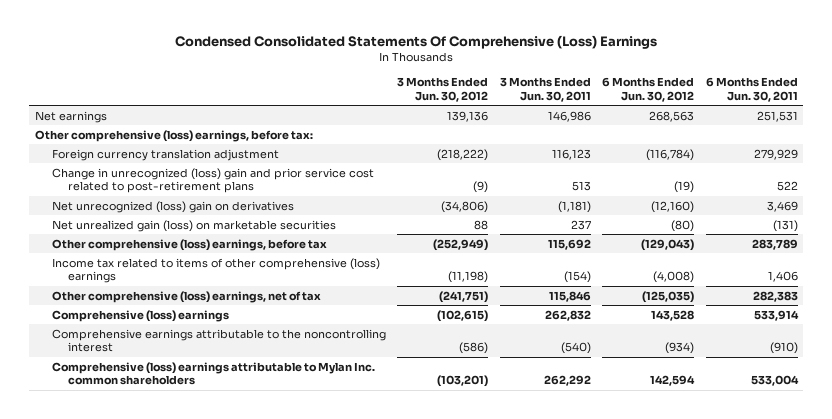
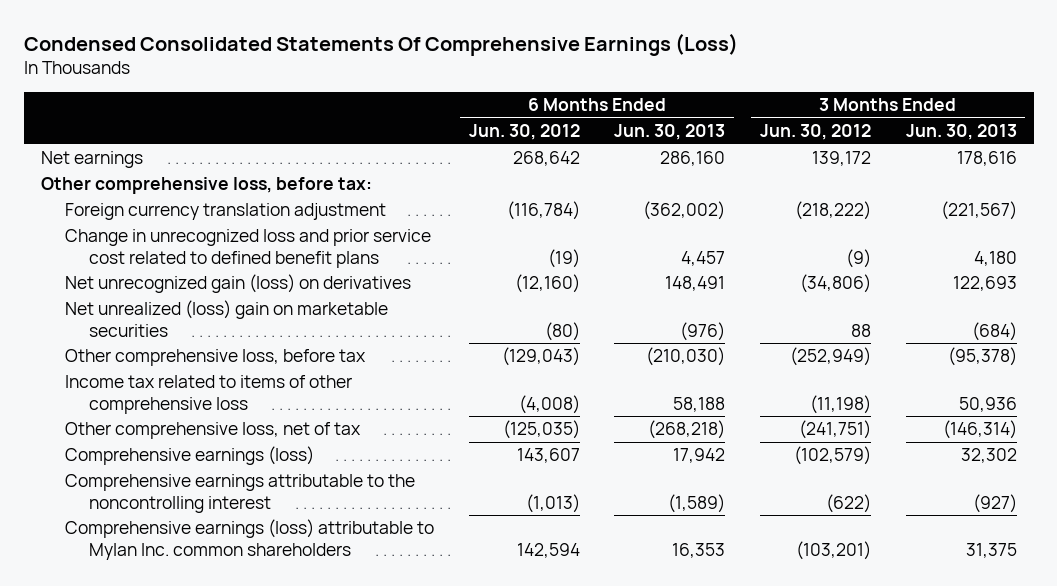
[175,35,658,50] Condensed Consolidated Statements Of Comprehensive (Loss) Earnings -> [23,32,738,56] Condensed Consolidated Statements Of Comprehensive Earnings (Loss)
[499,77,591,102] 3 Months Ended Jun. 30, 2011 -> none
[705,77,798,102] 6 Months Ended Jun. 30, 2011 -> none
none -> [614,124,726,141] Jun. 30, 2013
none -> [905,124,1017,141] Jun. 30, 2013
[447,110,489,122] 139,136 -> [811,151,871,167] 139,172
[649,110,695,122] 268,563 -> [512,151,580,167] 268,642
[34,129,313,142] Other comprehensive (loss) earnings, before tax: -> [40,177,372,195] Other comprehensive loss, before tax:
[51,167,374,194] Change in unrecognized (loss) gain and prior service cost related to post-retirement plans -> [64,229,431,268] Change in unrecognized loss and prior service cost related to defined benefit plans
[51,200,294,213] Net unrecognized (loss) gain on derivatives -> [64,274,411,294] Net unrecognized gain (loss) on derivatives
[51,219,336,232] Net unrealized gain (loss) on marketable securities -> [64,300,388,337] Net unrealized (loss) gain on marketable securities
[51,238,327,251] Other comprehensive (loss) earnings, before tax -> [64,349,366,367] Other comprehensive loss, before tax
[51,257,380,284] Income tax related to items of other comprehensive (loss) earnings -> [64,375,352,414] Income tax related to items of other comprehensive loss
[51,290,321,303] Other comprehensive (loss) earnings, net of tax -> [64,422,361,440] Other comprehensive loss, net of tax
[51,309,229,322] Comprehensive (loss) earnings -> [64,446,314,466] Comprehensive earnings (loss)
[437,309,489,322] (102,615) -> [793,446,871,466] (102,579)
[651,309,695,321] 143,528 -> [516,448,580,464] 143,607
[459,342,489,355] (586) -> [825,493,871,513] (622)
[665,342,695,355] (934) -> [525,493,580,513] (1,013)
[51,361,375,386] Comprehensive (loss) earnings attributable to Mylan Inc. common shareholders -> [64,519,434,560] Comprehensive earnings (loss) attributable to Mylan Inc. common shareholders

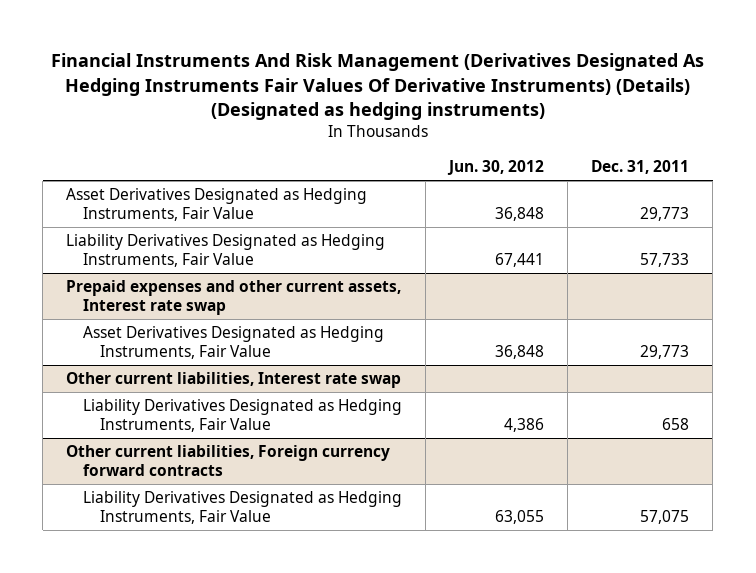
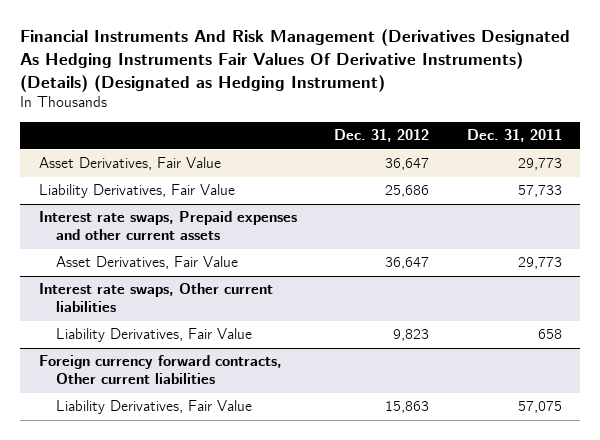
[50,53,704,120] Financial Instruments And Risk Management (Derivatives Designated As Hedging Instruments Fair Values Of Derivative Instruments) (Details) (Designated as hedging instruments) -> [19,29,570,92] Financial Instruments And Risk Management (Derivatives Designated As Hedging Instruments Fair Values Of Derivative Instruments) (Details) (Designated as Hedging Instrument)
[447,160,545,176] Jun. 30, 2012 -> none
none -> [334,129,430,143] Dec. 31, 2012
[66,188,368,221] Asset Derivatives Designated as Hedging Instruments, Fair Value -> [38,157,221,171] Asset Derivatives, Fair Value
[66,234,386,267] Liability Derivatives Designated as Hedging Instruments, Fair Value -> [38,184,235,199] Liability Derivatives, Fair Value
[66,280,402,315] Prepaid expenses and other current assets, Interest rate swap -> [38,211,297,241] Interest rate swaps, Prepaid expenses and other current assets
[83,326,385,359] Asset Derivatives Designated as Hedging Instruments, Fair Value -> [56,256,239,270] Asset Derivatives, Fair Value
[66,372,402,389] Other current liabilities, Interest rate swap -> [38,283,273,313] Interest rate swaps, Other current liabilities
[83,399,403,432] Liability Derivatives Designated as Hedging Instruments, Fair Value -> [56,328,253,343] Liability Derivatives, Fair Value
[66,445,391,476] Other current liabilities, Foreign currency forward contracts -> [38,355,282,385] Foreign currency forward contracts, Other current liabilities
[83,491,403,524] Liability Derivatives Designated as Hedging Instruments, Fair Value -> [56,400,253,415] Liability Derivatives, Fair Value

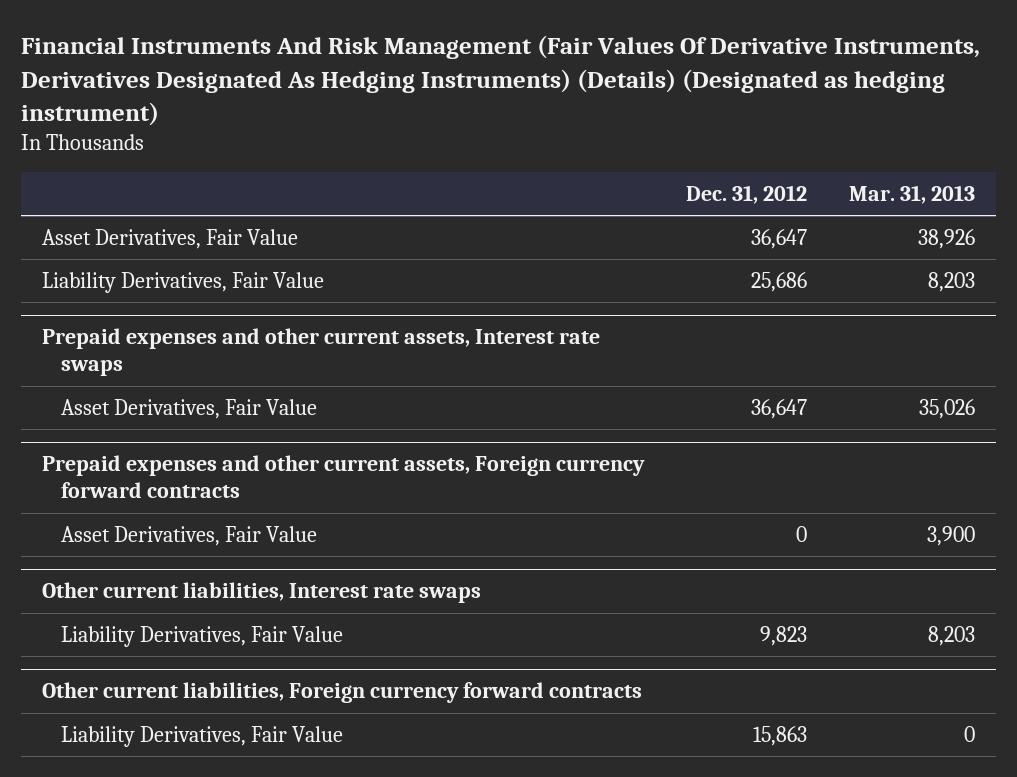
[19,29,570,92] Financial Instruments And Risk Management (Derivatives Designated As Hedging Instruments Fair Values Of Derivative Instruments) (Details) (Designated as Hedging Instrument) -> [20,35,980,127] Financial Instruments And Risk Management (Fair Values Of Derivative Instruments, Derivatives Designated As Hedging Instruments) (Details) (Designated as hedging instrument)
[466,129,562,143] Dec. 31, 2011 -> none
none -> [848,184,975,204] Mar. 31, 2013
[38,211,297,241] Interest rate swaps, Prepaid expenses and other current assets -> [41,328,600,377] Prepaid expenses and other current assets, Interest rate swaps
none -> [41,455,645,499] Prepaid expenses and other current assets, Foreign currency forward contracts
none -> [60,526,317,547] Asset Derivatives, Fair Value
[38,283,273,313] Interest rate swaps, Other current liabilities -> [41,582,481,604] Other current liabilities, Interest rate swaps
[38,355,282,385] Foreign currency forward contracts, Other current liabilities -> [41,682,642,704] Other current liabilities, Foreign currency forward contracts

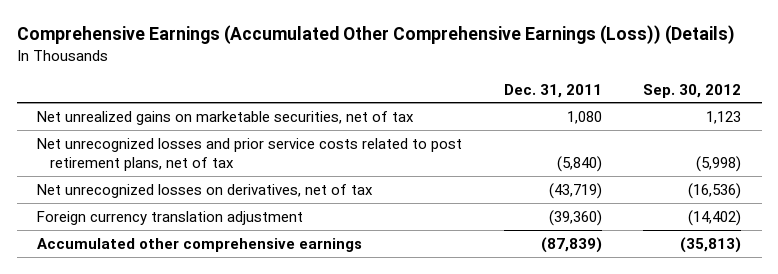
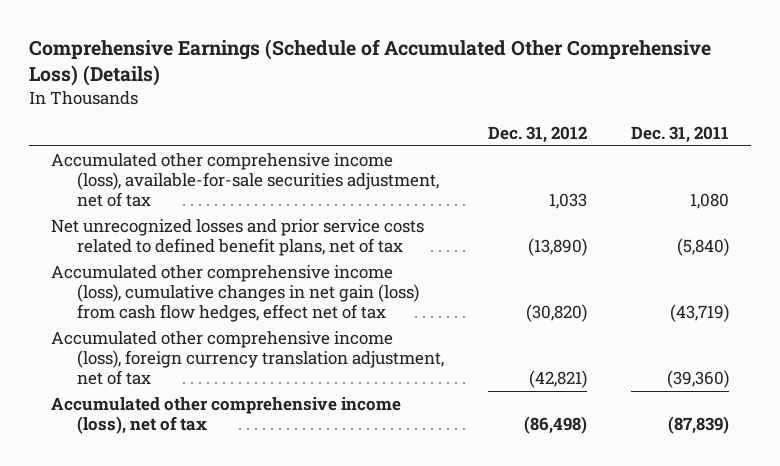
[16,25,735,45] Comprehensive Earnings (Accumulated Other Comprehensive Earnings (Loss)) (Details) -> [28,38,711,86] Comprehensive Earnings (Schedule of Accumulated Other Comprehensive Loss) (Details)
[642,83,741,98] Sep. 30, 2012 -> none
none -> [487,126,587,144] Dec. 31, 2012
[37,110,415,125] Net unrealized gains on marketable securities, net of tax -> [50,152,439,208] Accumulated other comprehensive income (loss), available-for-sale securities adjustment, net of tax
[37,137,463,172] Net unrecognized losses and prior service costs related to post retirement plans, net of tax -> [50,218,424,257] Net unrecognized losses and prior service costs related to defined benefit plans, net of tax
[37,183,374,198] Net unrecognized losses on derivatives, net of tax -> [50,264,419,323] Accumulated other comprehensive income (loss), cumulative changes in net gain (loss) from cash flow hedges, effect net of tax
[37,210,304,225] Foreign currency translation adjustment -> [50,330,444,386] Accumulated other comprehensive income (loss), foreign currency translation adjustment, net of tax
[37,237,363,252] Accumulated other comprehensive earnings -> [50,396,401,435] Accumulated other comprehensive income (loss), net of tax

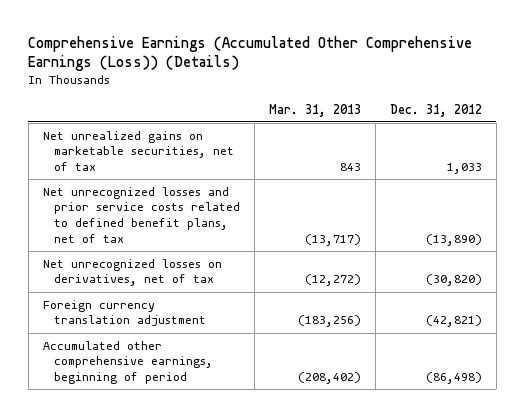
[28,38,711,86] Comprehensive Earnings (Schedule of Accumulated Other Comprehensive Loss) (Details) -> [28,35,473,72] Comprehensive Earnings (Accumulated Other Comprehensive Earnings (Loss)) (Details)
[631,126,730,144] Dec. 31, 2011 -> none
none -> [268,103,361,117] Mar. 31, 2013
[50,152,439,208] Accumulated other comprehensive income (loss), available-for-sale securities adjustment, net of tax -> [42,130,234,172] Net unrealized gains on marketable securities, net of tax
[50,264,419,323] Accumulated other comprehensive income (loss), cumulative changes in net gain (loss) from cash flow hedges, effect net of tax -> [42,258,222,287] Net unrecognized losses on derivatives, net of tax
[50,330,444,386] Accumulated other comprehensive income (loss), foreign currency translation adjustment, net of tax -> [42,299,206,327] Foreign currency translation adjustment
[50,396,401,435] Accumulated other comprehensive income (loss), net of tax -> [42,340,213,385] Accumulated other comprehensive earnings, beginning of period

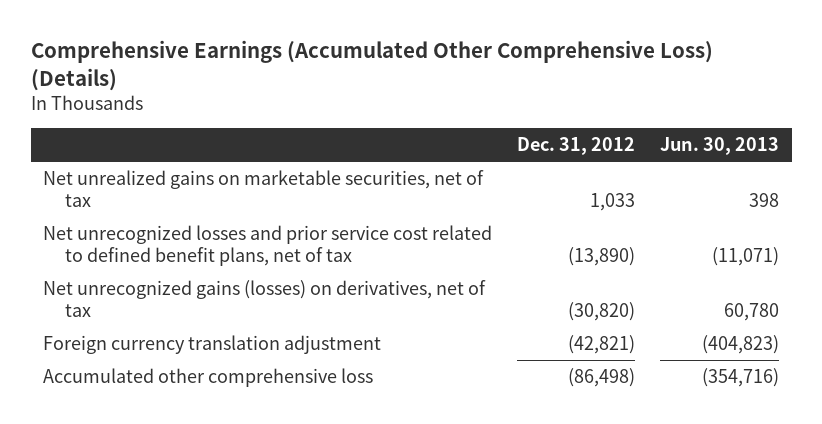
[28,35,473,72] Comprehensive Earnings (Accumulated Other Comprehensive Earnings (Loss)) (Details) -> [30,40,713,92] Comprehensive Earnings (Accumulated Other Comprehensive Loss) (Details)
[268,103,361,117] Mar. 31, 2013 -> none
none -> [660,136,780,155] Jun. 30, 2013
[42,186,240,243] Net unrecognized losses and prior service costs related to defined benefit plans, net of tax -> [43,225,493,266] Net unrecognized losses and prior service cost related to defined benefit plans, net of tax
[42,258,222,287] Net unrecognized losses on derivatives, net of tax -> [43,280,487,317] Net unrecognized gains (losses) on derivatives, net of tax
[42,340,213,385] Accumulated other comprehensive earnings, beginning of period -> [43,368,374,388] Accumulated other comprehensive loss

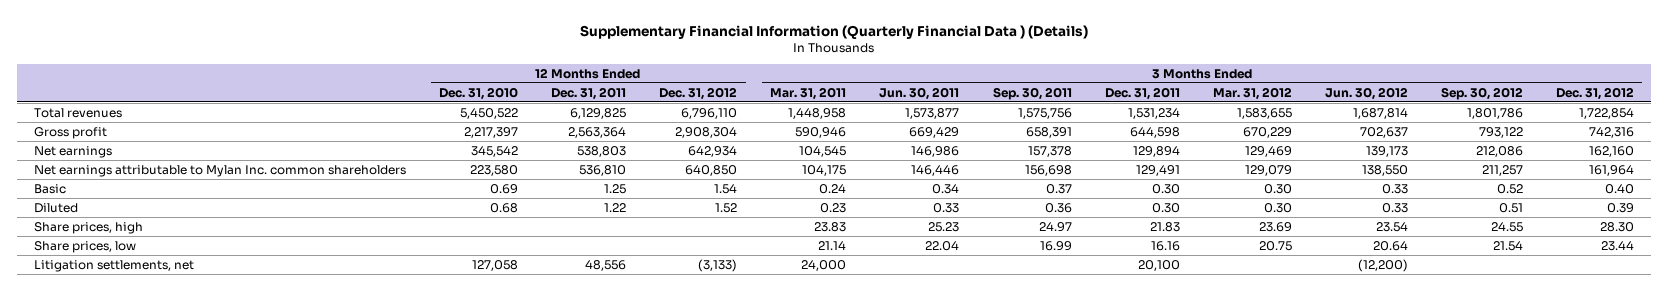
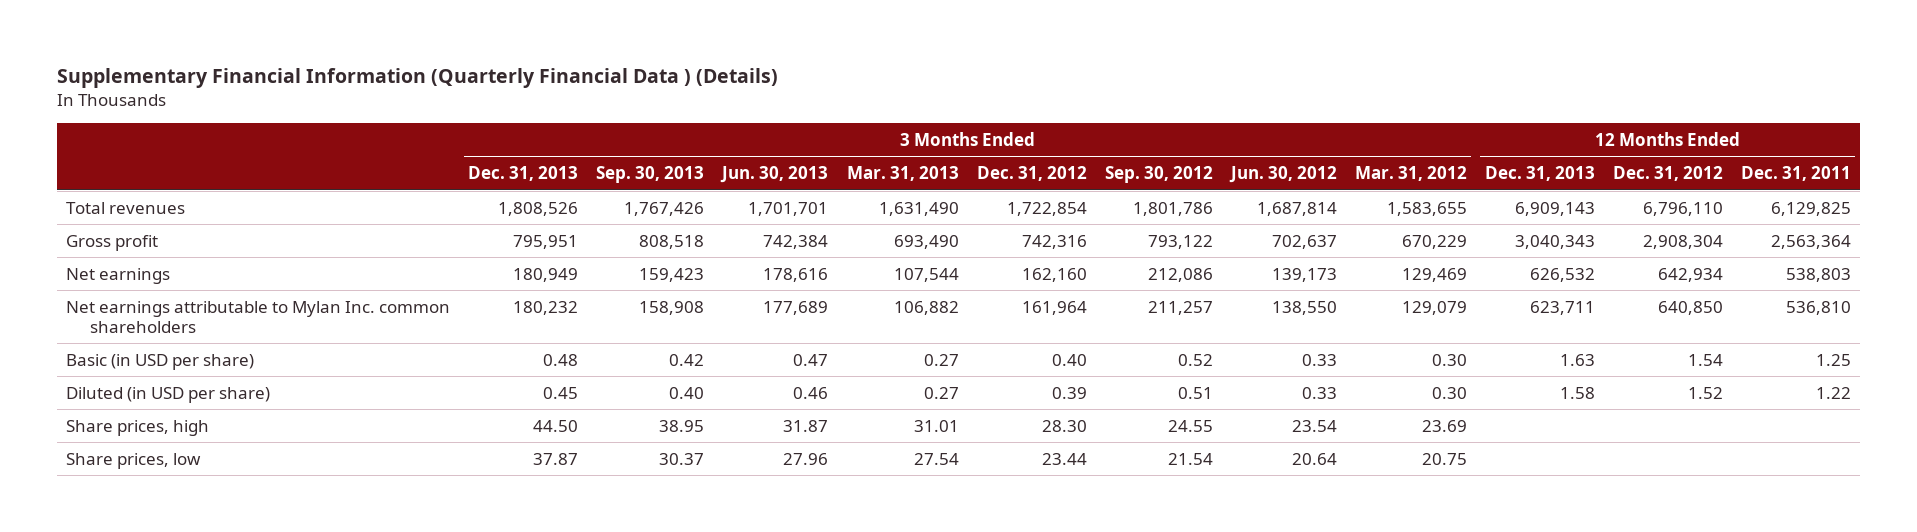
[439,86,519,100] Dec. 31, 2010 -> none
[770,86,847,100] Mar. 31, 2011 -> none
[879,86,960,100] Jun. 30, 2011 -> none
[992,86,1072,100] Sep. 30, 2011 -> none
[1104,86,1180,100] Dec. 31, 2011 -> none
none -> [468,166,579,182] Dec. 31, 2013
none -> [596,166,705,184] Sep. 30, 2013
none -> [720,166,829,184] Jun. 30, 2013
none -> [846,166,959,182] Mar. 31, 2013
none -> [1484,166,1595,182] Dec. 31, 2013
[33,183,66,194] Basic -> [66,353,255,370] Basic (in USD per share)
[33,202,78,213] Diluted -> [66,386,271,403] Diluted (in USD per share)
[33,259,194,272] Litigation settlements, net -> none

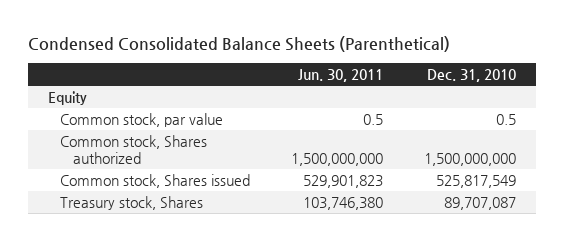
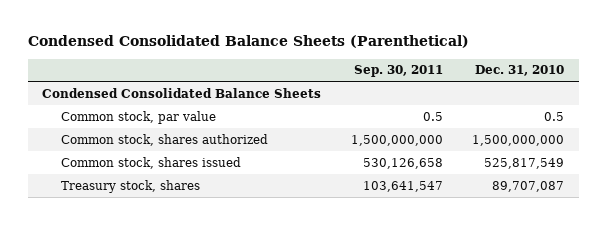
[298,68,384,82] Jun. 30, 2011 -> none
none -> [353,65,443,78] Sep. 30, 2011
[48,90,88,105] Equity -> none
none -> [42,87,322,98] Condensed Consolidated Balance Sheets
[60,134,208,164] Common stock, Shares authorized -> [60,133,268,146] Common stock, shares authorized
[60,173,251,188] Common stock, Shares issued -> [60,156,241,169] Common stock, shares issued
[60,195,204,210] Treasury stock, Shares -> [60,179,200,193] Treasury stock, shares

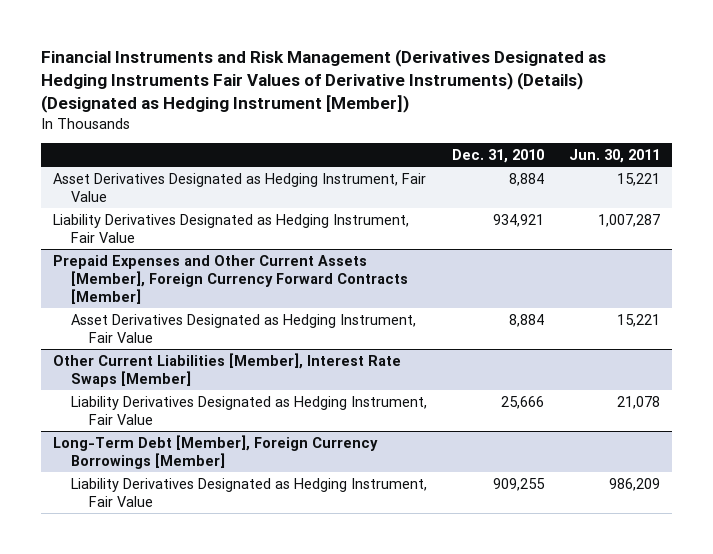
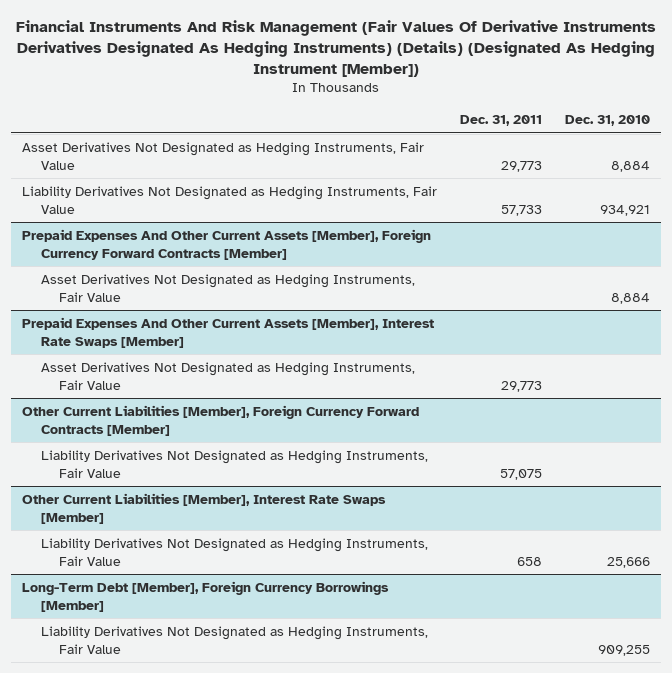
[40,49,606,114] Financial Instruments and Risk Management (Derivatives Designated as Hedging Instruments Fair Values of Derivative Instruments) (Details) (Designated as Hedging Instrument [Member]) -> [16,20,657,78] Financial Instruments And Risk Management (Fair Values Of Derivative Instruments Derivatives Designated As Hedging Instruments) (Details) (Designated As Hedging Instrument [Member])
[568,149,660,164] Jun. 30, 2011 -> none
none -> [460,114,543,126] Dec. 31, 2011
[53,172,427,202] Asset Derivatives Designated as Hedging Instrument, Fair Value -> [22,141,425,170] Asset Derivatives Not Designated as Hedging Instruments, Fair Value
[53,213,410,243] Liability Derivatives Designated as Hedging Instrument, Fair Value -> [22,185,438,214] Liability Derivatives Not Designated as Hedging Instruments, Fair Value
[53,254,409,304] Prepaid Expenses and Other Current Assets [Member], Foreign Currency Forward Contracts [Member] -> [22,228,432,260] Prepaid Expenses And Other Current Assets [Member], Foreign Currency Forward Contracts [Member]
[71,313,417,343] Asset Derivatives Designated as Hedging Instrument, Fair Value -> [40,273,415,302] Asset Derivatives Not Designated as Hedging Instruments, Fair Value
none -> [22,316,435,348] Prepaid Expenses And Other Current Assets [Member], Interest Rate Swaps [Member]
none -> [40,361,415,390] Asset Derivatives Not Designated as Hedging Instruments, Fair Value
none -> [22,404,420,436] Other Current Liabilities [Member], Foreign Currency Forward Contracts [Member]
none -> [40,449,428,478] Liability Derivatives Not Designated as Hedging Instruments, Fair Value
[71,395,428,425] Liability Derivatives Designated as Hedging Instrument, Fair Value -> [40,537,428,566] Liability Derivatives Not Designated as Hedging Instruments, Fair Value
[71,477,428,507] Liability Derivatives Designated as Hedging Instrument, Fair Value -> [40,625,428,654] Liability Derivatives Not Designated as Hedging Instruments, Fair Value

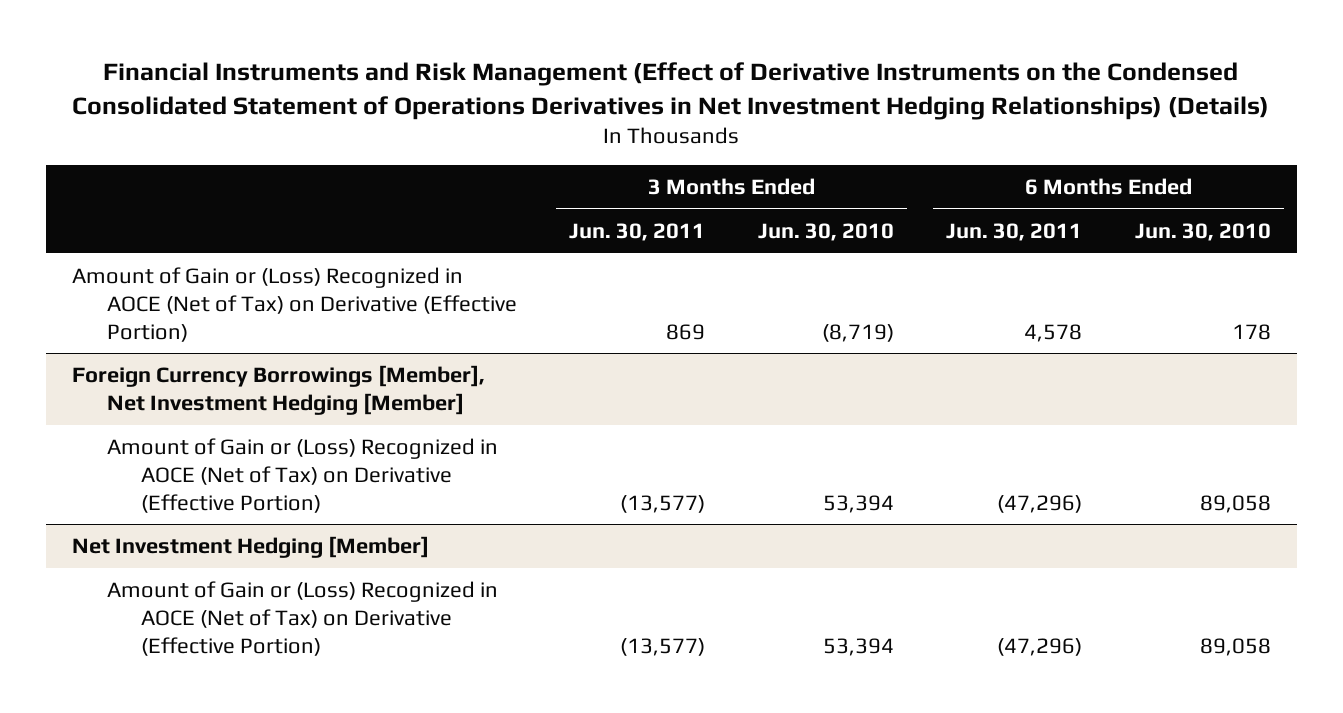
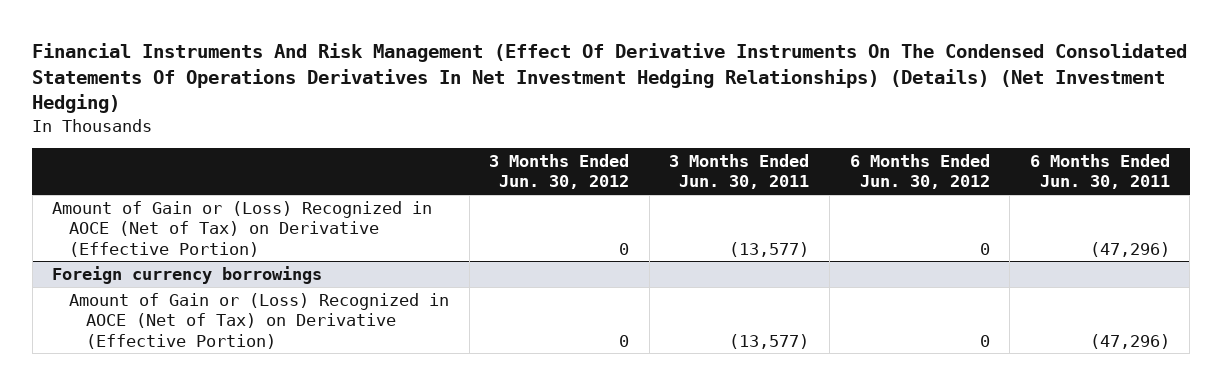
[72,61,1270,120] Financial Instruments and Risk Management (Effect of Derivative Instruments on the Condensed Consolidated Statement of Operations Derivatives in Net Investment Hedging Relationships) (Details) -> [32,43,1188,114] Financial Instruments And Risk Management (Effect Of Derivative Instruments On The Condensed Consolidated Statements Of Operations Derivatives In Net Investment Hedging Relationships) (Details) (Net Investment Hedging)
[757,222,894,241] Jun. 30, 2010 -> none
[1134,222,1271,241] Jun. 30, 2010 -> none
none -> [489,153,630,190] 3 Months Ended Jun. 30, 2012
none -> [849,153,990,190] 6 Months Ended Jun. 30, 2012
[71,267,517,342] Amount of Gain or (Loss) Recognized in AOCE (Net of Tax) on Derivative (Effective Portion) -> none
[71,365,485,415] Foreign Currency Borrowings [Member], Net Investment Hedging [Member] -> none
[71,536,429,559] Net Investment Hedging [Member] -> none
none -> [52,265,323,284] Foreign currency borrowings

